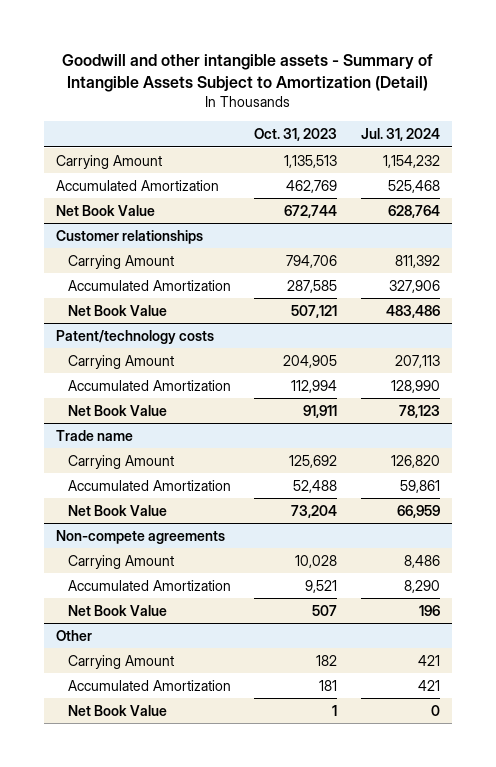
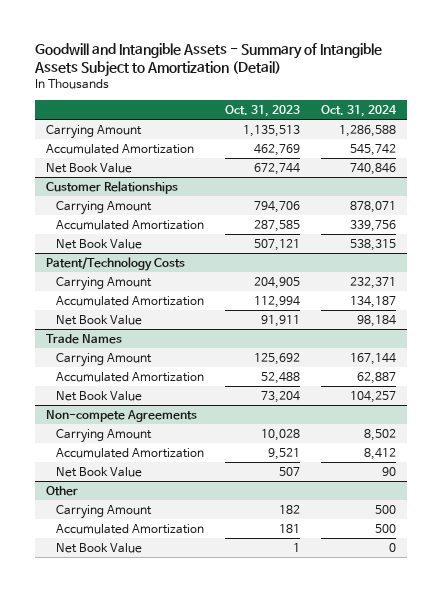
[61,54,433,93] Goodwill and other intangible assets - Summary of Intangible Assets Subject to Amortization (Detail) -> [34,42,383,78] Goodwill and Intangible Assets - Summary of Intangible Assets Subject to Amortization (Detail)
[360,128,440,142] Jul. 31, 2024 -> none
none -> [321,105,398,118] Oct. 31, 2024
[56,229,204,244] Customer relationships -> [45,180,178,194] Customer Relationships
[56,329,215,344] Patent/technology costs -> [45,256,185,271] Patent/Technology Costs
[56,429,134,441] Trade name -> [45,333,122,344] Trade Names
[56,529,226,544] Non-compete agreements -> [45,409,197,422] Non-compete Agreements

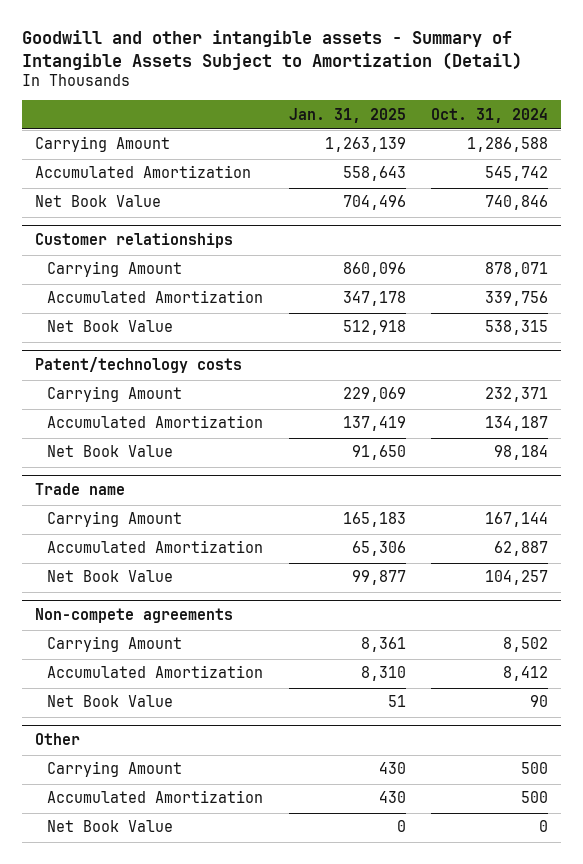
[34,42,383,78] Goodwill and Intangible Assets - Summary of Intangible Assets Subject to Amortization (Detail) -> [22,30,523,70] Goodwill and other intangible assets - Summary of Intangible Assets Subject to Amortization (Detail)
[225,105,301,118] Oct. 31, 2023 -> none
none -> [288,107,406,123] Jan. 31, 2025
[45,180,178,194] Customer Relationships -> [35,233,234,249] Customer relationships
[45,256,185,271] Patent/Technology Costs -> [35,357,243,374] Patent/technology costs
[45,333,122,344] Trade Names -> [35,483,126,496] Trade name
[45,409,197,422] Non-compete Agreements -> [35,608,234,624] Non-compete agreements

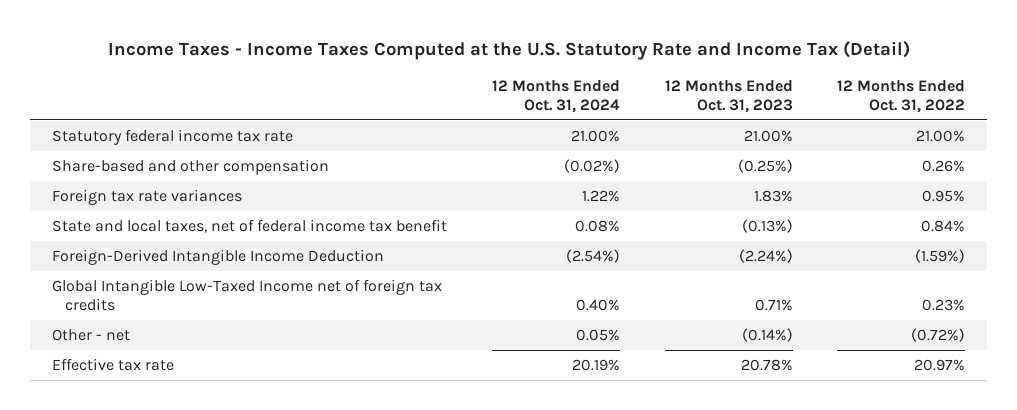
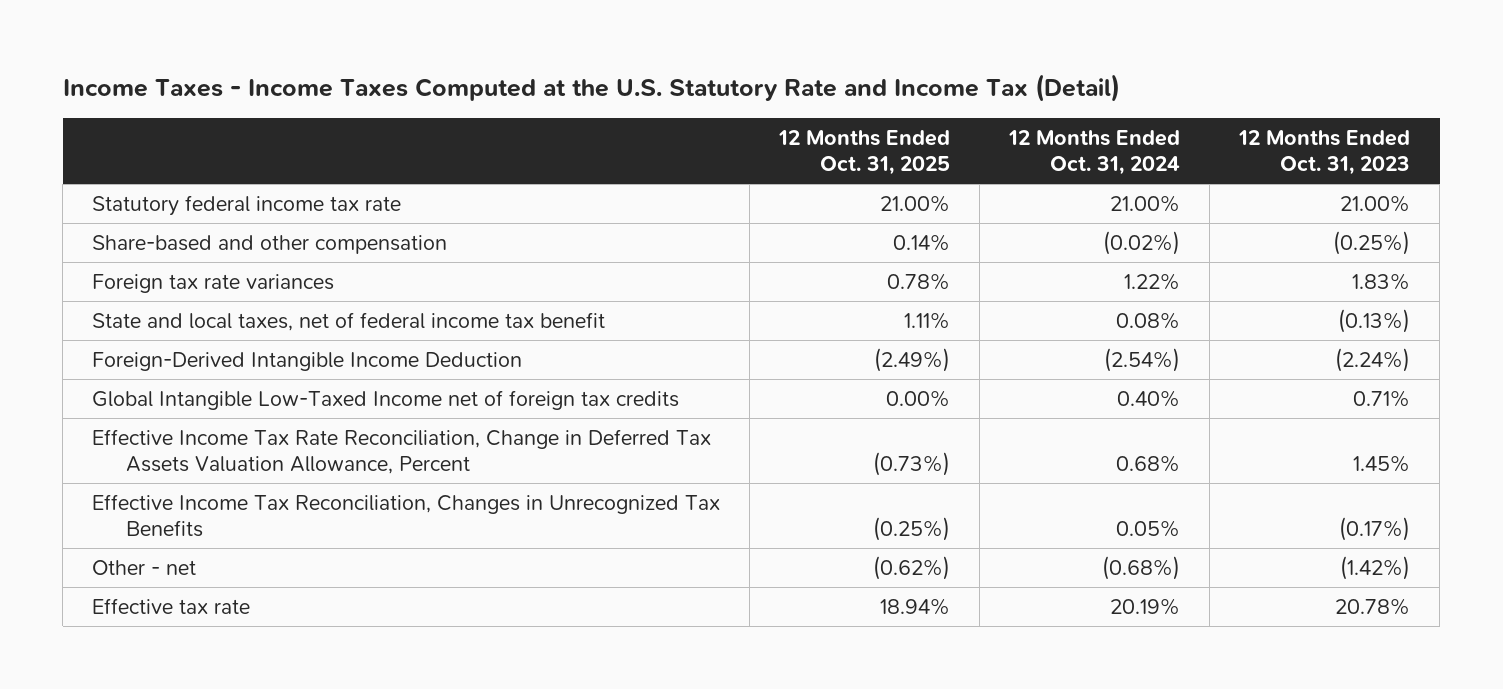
[837,79,966,113] 12 Months Ended Oct. 31, 2022 -> none
none -> [778,130,951,176] 12 Months Ended Oct. 31, 2025
none -> [92,429,712,475] Effective Income Tax Rate Reconciliation, Change in Deferred Tax Assets Valuation Allowance, Percent
none -> [92,494,721,538] Effective Income Tax Reconciliation, Changes in Unrecognized Tax Benefits
[575,329,620,342] 0.05% -> [1102,556,1181,581] (0.68%)
[741,328,793,343] (0.14%) -> [1340,556,1411,581] (1.42%)

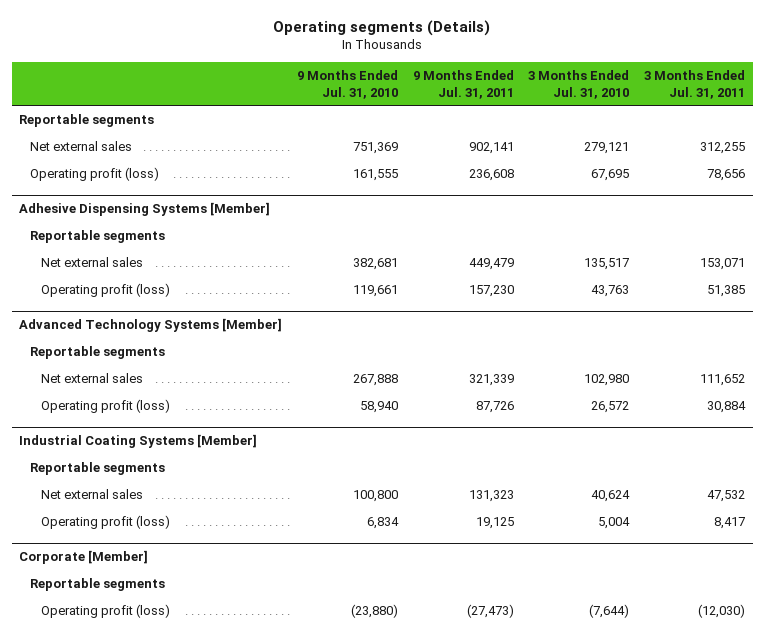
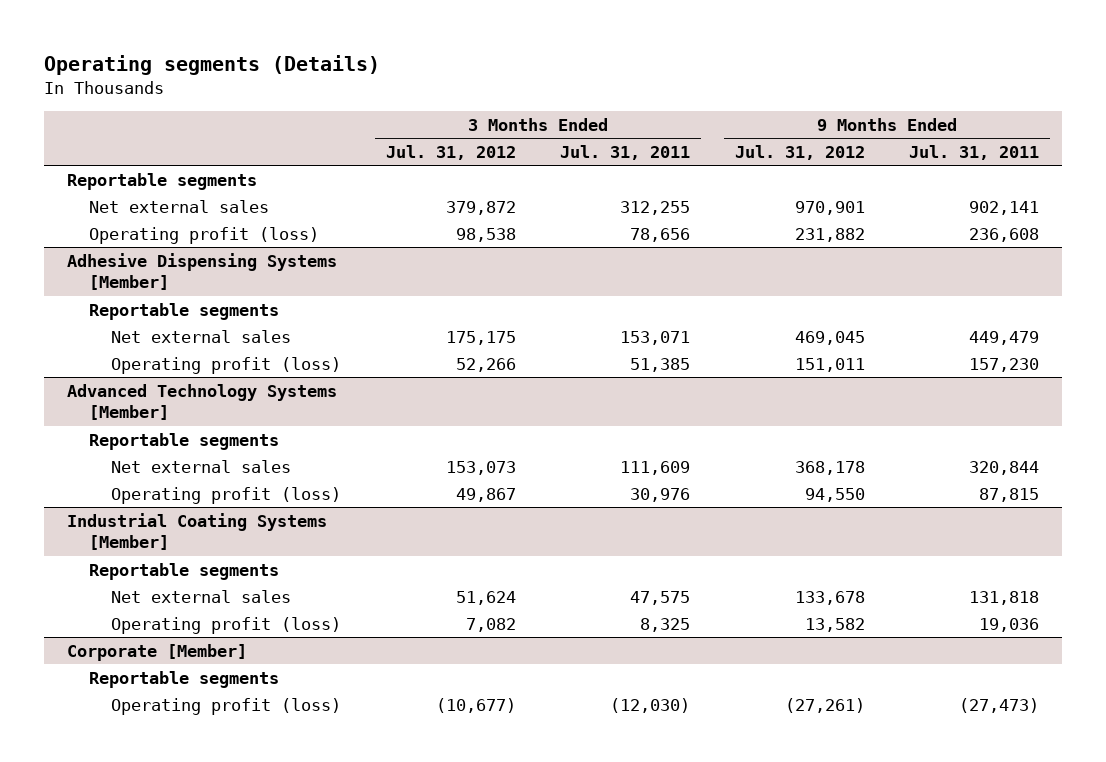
[297,70,399,99] 9 Months Ended Jul. 31, 2010 -> none
[528,70,630,99] 3 Months Ended Jul. 31, 2010 -> none
none -> [385,144,516,160] Jul. 31, 2012
none -> [734,144,865,160] Jul. 31, 2012
[468,373,514,386] 321,339 -> [969,460,1040,475] 320,844
[700,373,746,386] 111,652 -> [620,460,691,475] 111,609
[475,400,514,413] 87,726 -> [979,487,1040,502] 87,815
[707,400,747,413] 30,884 -> [630,487,691,502] 30,976
[468,489,514,502] 131,323 -> [969,590,1040,605] 131,818
[707,489,746,502] 47,532 -> [630,590,691,605] 47,575
[475,516,514,529] 19,125 -> [979,617,1040,632] 19,036
[714,516,746,529] 8,417 -> [640,617,691,632] 8,325

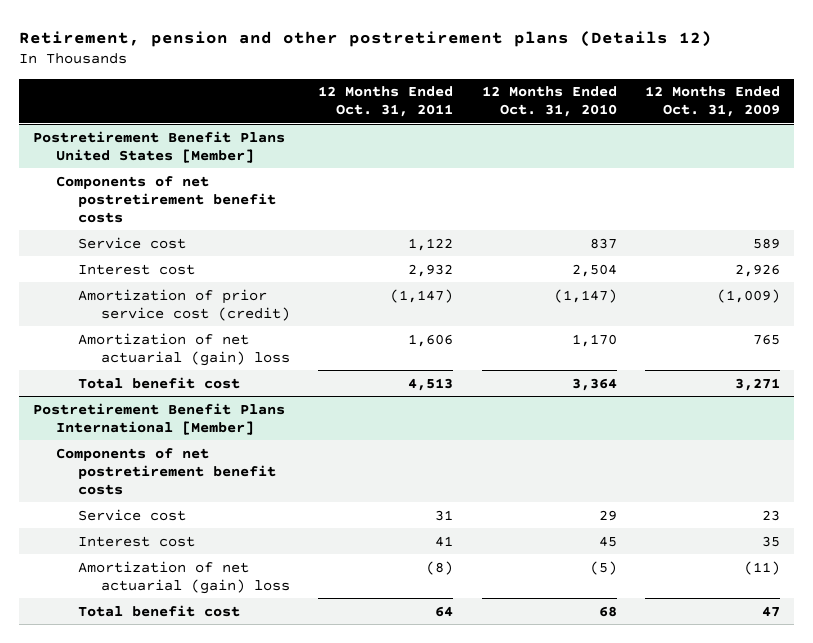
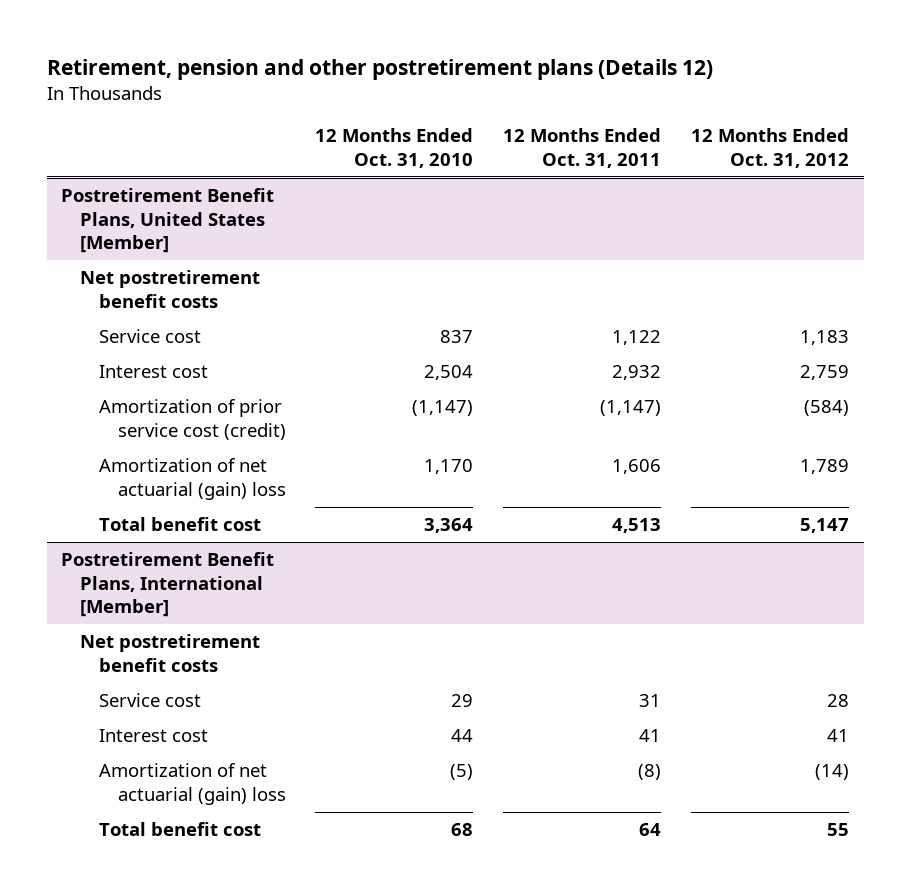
[644,86,780,118] 12 Months Ended Oct. 31, 2009 -> none
none -> [691,128,850,168] 12 Months Ended Oct. 31, 2012
[32,130,285,163] Postretirement Benefit Plans United States [Member] -> [61,188,275,254] Postretirement Benefit Plans, United States [Member]
[55,175,277,223] Components of net postretirement benefit costs -> [80,270,261,308] Net postretirement benefit costs
[32,402,285,435] Postretirement Benefit Plans International [Member] -> [61,552,275,618] Postretirement Benefit Plans, International [Member]
[55,447,277,495] Components of net postretirement benefit costs -> [80,634,261,672] Net postretirement benefit costs
[598,535,617,547] 45 -> [451,729,474,743] 44

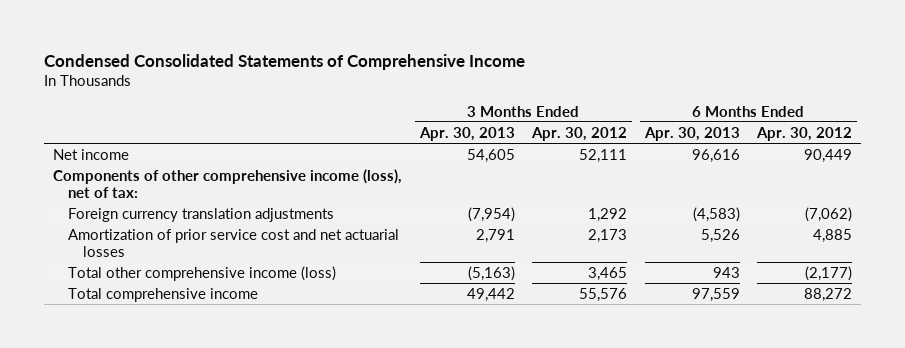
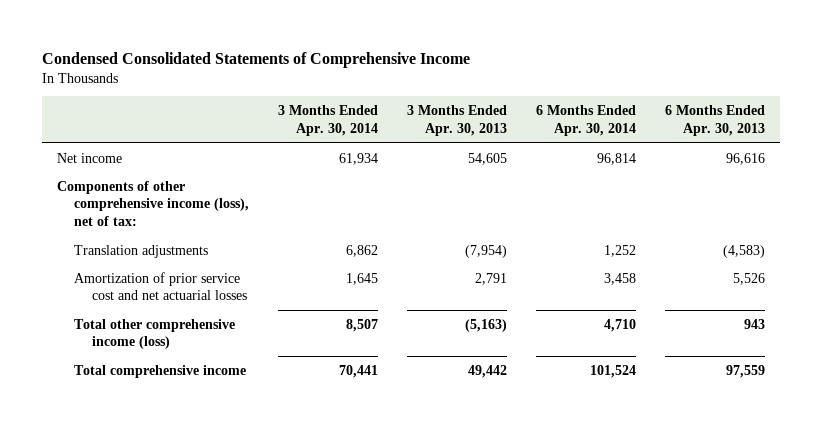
[531,126,628,141] Apr. 30, 2012 -> none
[756,126,853,141] Apr. 30, 2012 -> none
none -> [278,105,379,136] 3 Months Ended Apr. 30, 2014
none -> [536,105,637,136] 6 Months Ended Apr. 30, 2014
[67,207,334,222] Foreign currency translation adjustments -> [74,244,209,258] Translation adjustments

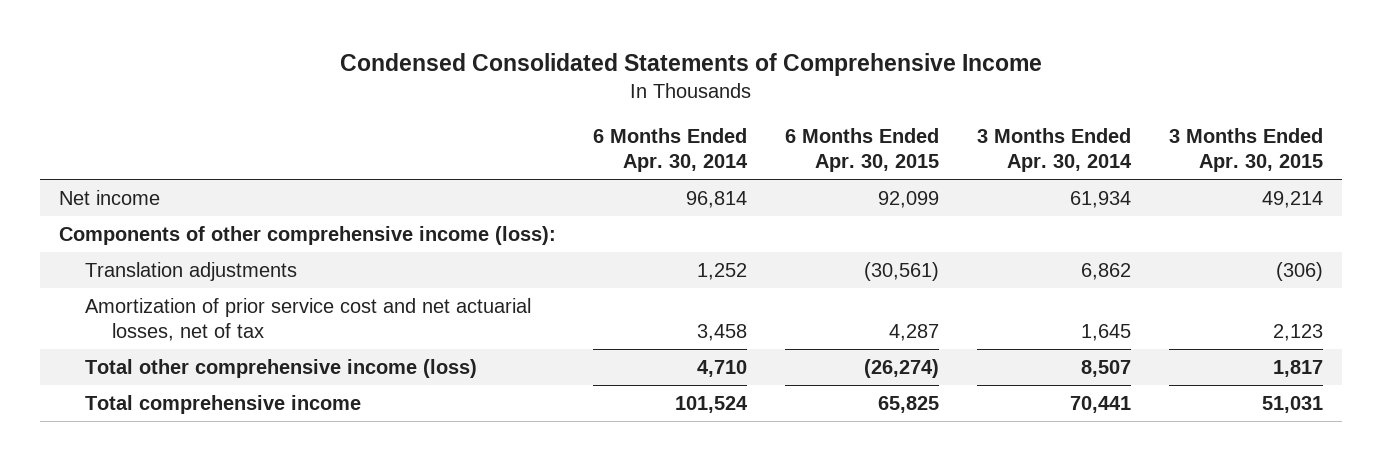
[407,105,508,136] 3 Months Ended Apr. 30, 2013 -> none
[665,105,766,136] 6 Months Ended Apr. 30, 2013 -> none
none -> [785,127,940,173] 6 Months Ended Apr. 30, 2015
none -> [1169,127,1324,173] 3 Months Ended Apr. 30, 2015
[56,180,250,227] Components of other comprehensive income (loss), net of tax: -> [58,225,556,245] Components of other comprehensive income (loss):
[74,271,247,301] Amortization of prior service cost and net actuarial losses -> [85,297,532,342] Amortization of prior service cost and net actuarial losses, net of tax

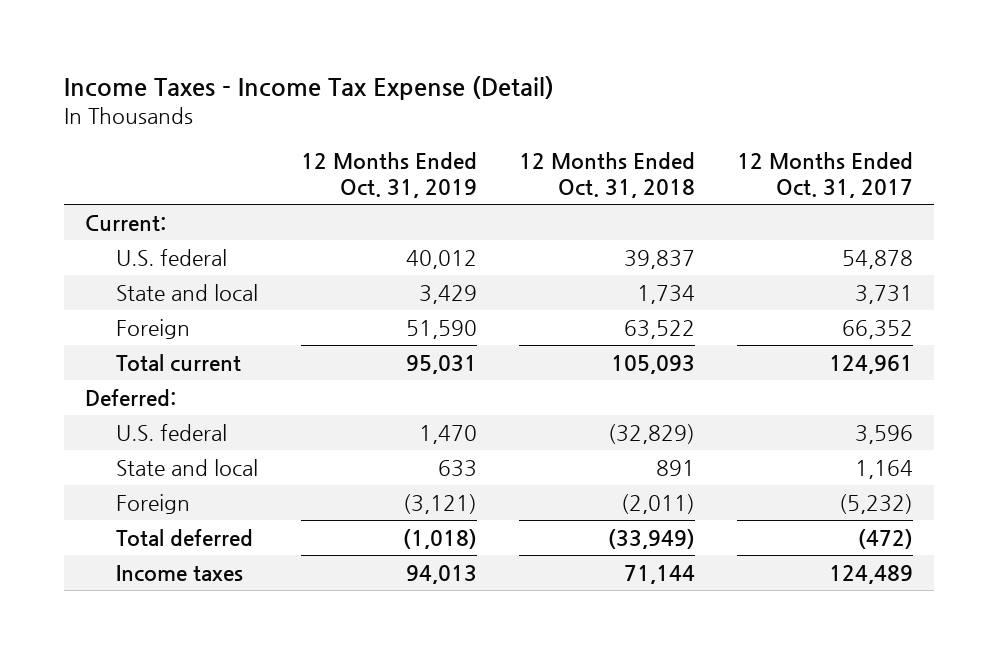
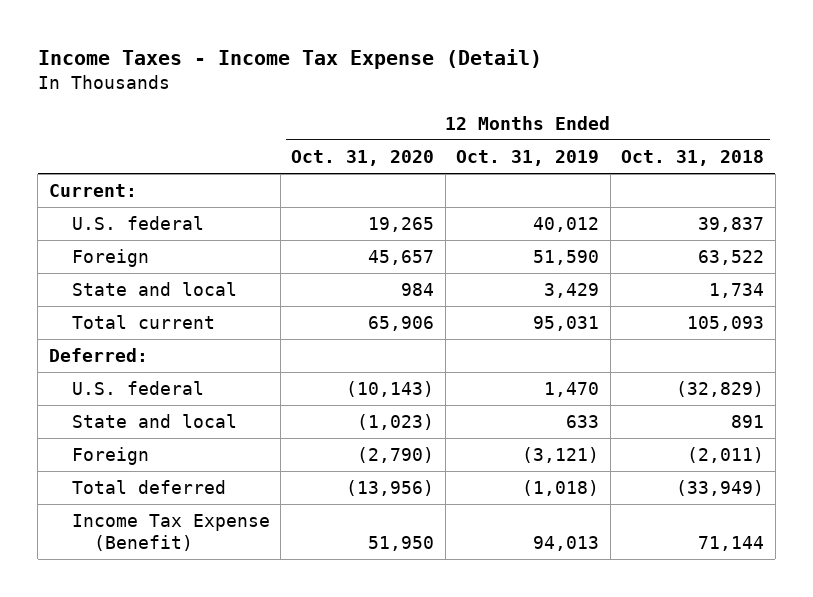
[737,151,914,198] 12 Months Ended Oct. 31, 2017 -> none
none -> [291,150,435,167] Oct. 31, 2020
[116,283,259,301] State and local -> [71,282,237,297] State and local
[116,564,244,582] Income taxes -> [71,514,270,551] Income Tax Expense (Benefit)

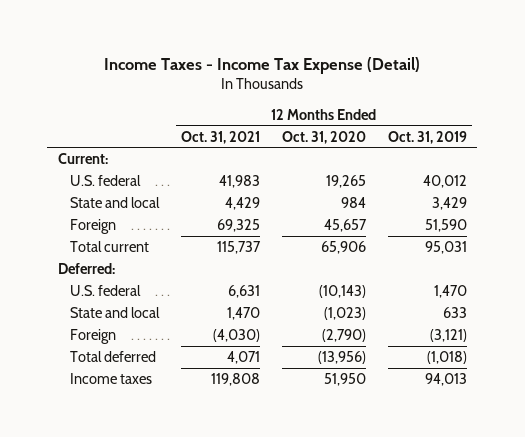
[621,150,765,167] Oct. 31, 2018 -> none
none -> [181,130,261,144] Oct. 31, 2021
[71,249,149,268] Foreign -> [70,218,117,234] Foreign
[71,514,270,551] Income Tax Expense (Benefit) -> [70,372,153,384] Income taxes

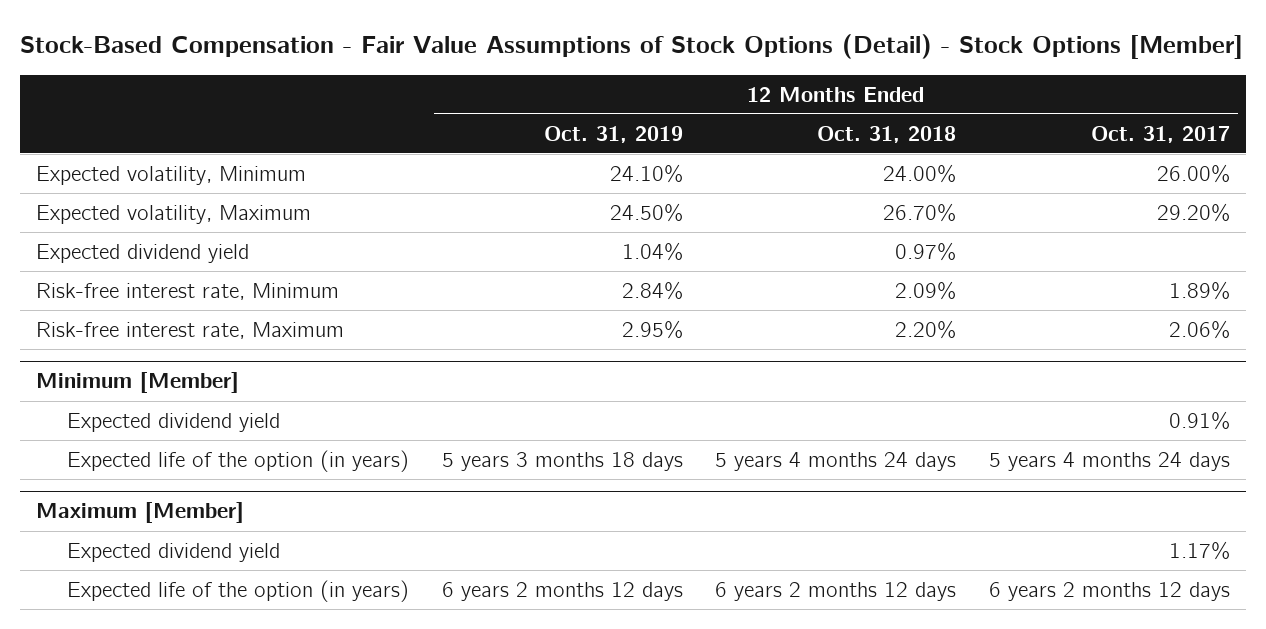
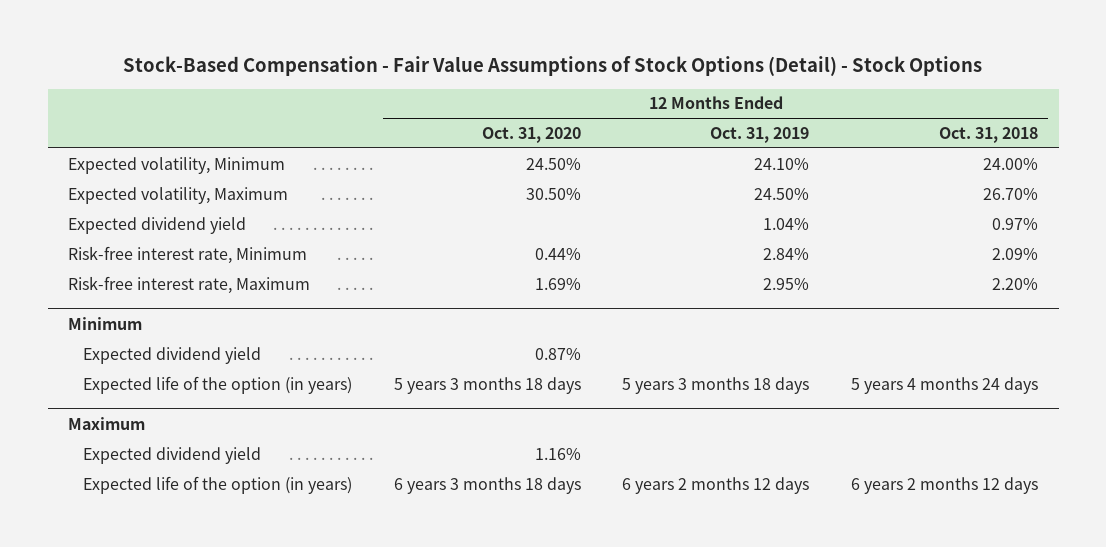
[19,34,1243,60] Stock-Based Compensation - Fair Value Assumptions of Stock Options (Detail) - Stock Options [Member] -> [123,56,983,77] Stock-Based Compensation - Fair Value Assumptions of Stock Options (Detail) - Stock Options
[1090,125,1230,143] Oct. 31, 2017 -> none
none -> [481,126,581,143] Oct. 31, 2020
[36,372,240,394] Minimum [Member] -> [68,316,143,330] Minimum
[36,502,245,524] Maximum [Member] -> [68,416,146,430] Maximum

